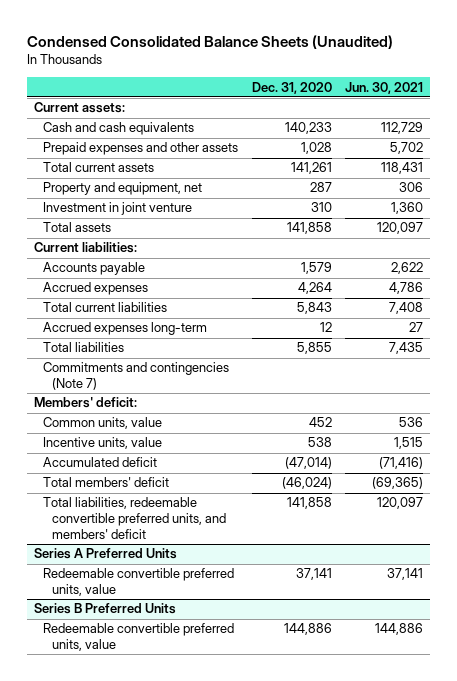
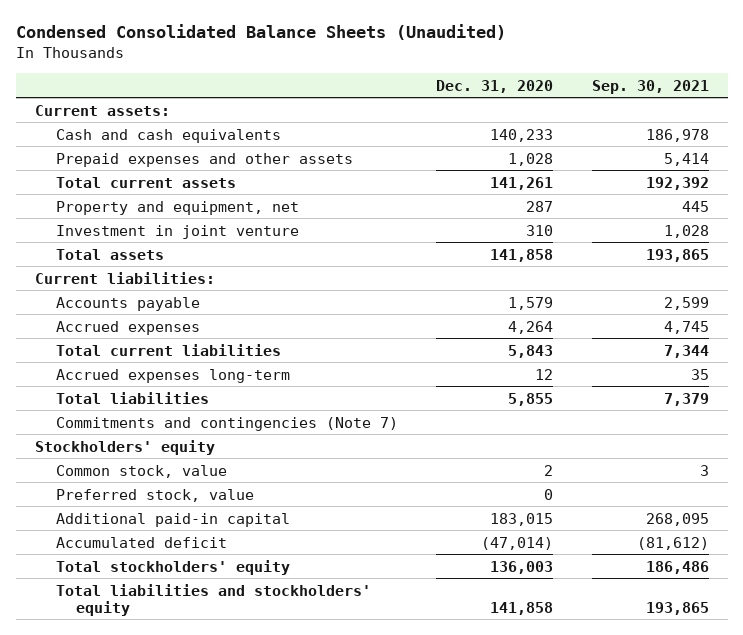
[345,81,424,94] Jun. 30, 2021 -> none
none -> [591,79,709,94] Sep. 30, 2021
[33,397,137,409] Members' deficit: -> none
[42,437,162,450] Incentive units, value -> none
none -> [34,439,215,455] Stockholders' equity
[42,417,162,430] Common units, value -> [55,464,227,478] Common stock, value
[308,417,332,428] 452 -> [544,464,554,476] 2
none -> [55,488,254,502] Preferred stock, value
none -> [55,512,290,527] Additional paid-in capital
[42,477,169,488] Total members' deficit -> none
[33,548,177,560] Series A Preferred Units -> none
[42,568,234,597] Redeemable convertible preferred units, value -> none
[33,603,176,615] Series B Preferred Units -> none
[42,623,234,652] Redeemable convertible preferred units, value -> none
none -> [55,559,290,575] Total stockholders' equity
[42,497,227,539] Total liabilities, redeemable convertible preferred units, and members' deficit -> [55,583,371,616] Total liabilities and stockholders' equity

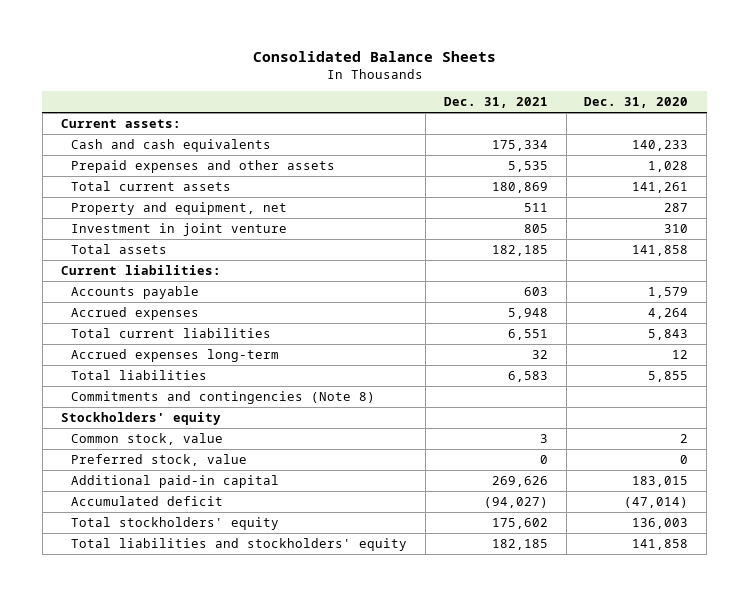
[15,24,506,41] Condensed Consolidated Balance Sheets (Unaudited) -> [252,50,496,62] Consolidated Balance Sheets
[591,79,709,94] Sep. 30, 2021 -> none
none -> [443,97,548,109] Dec. 31, 2021
[55,416,398,431] Commitments and contingencies (Note 7) -> [71,390,376,404] Commitments and contingencies (Note 8)

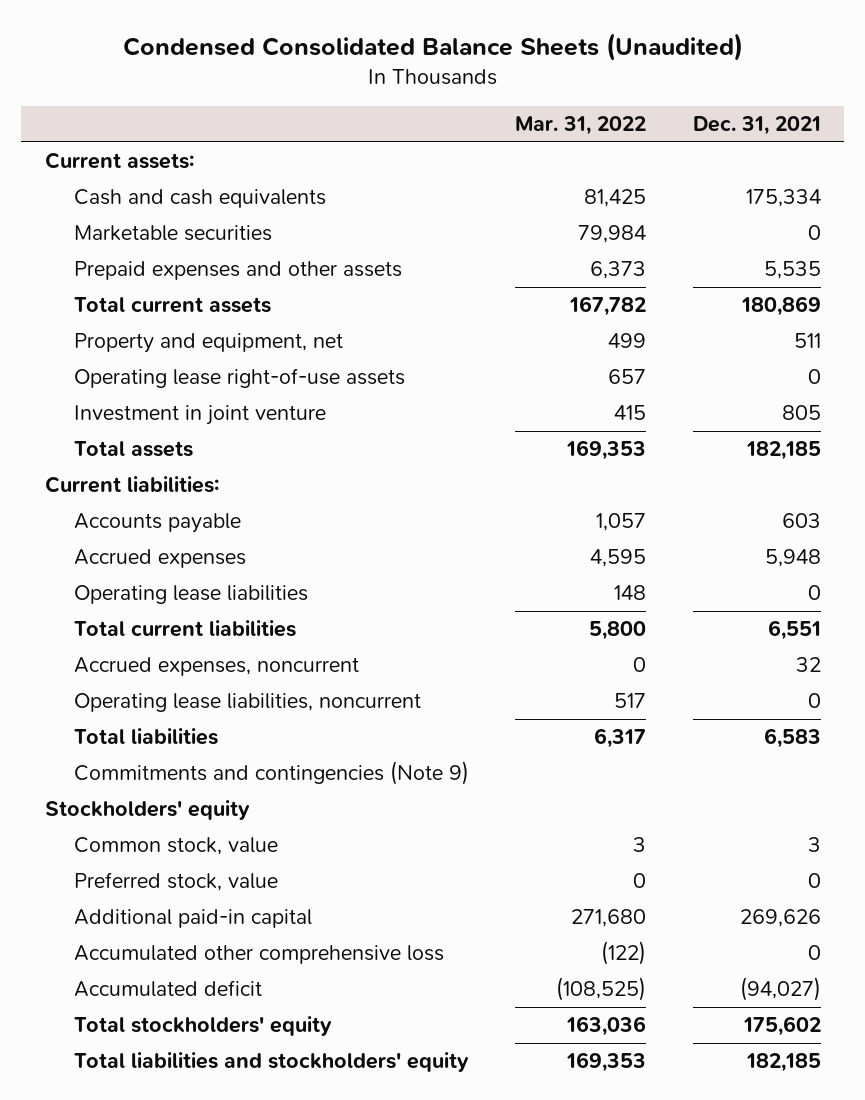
[252,50,496,62] Consolidated Balance Sheets -> [122,32,743,61] Condensed Consolidated Balance Sheets (Unaudited)
[584,97,689,109] Dec. 31, 2020 -> none
none -> [515,115,647,135] Mar. 31, 2022
none -> [73,225,272,242] Marketable securities
none -> [73,368,405,389] Operating lease right-of-use assets
none -> [73,585,308,605] Operating lease liabilities
[71,348,280,362] Accrued expenses long-term -> [73,657,359,677] Accrued expenses, noncurrent
none -> [73,693,421,713] Operating lease liabilities, noncurrent
[71,390,376,404] Commitments and contingencies (Note 8) -> [73,761,469,786] Commitments and contingencies (Note 9)
none -> [73,945,444,965] Accumulated other comprehensive loss

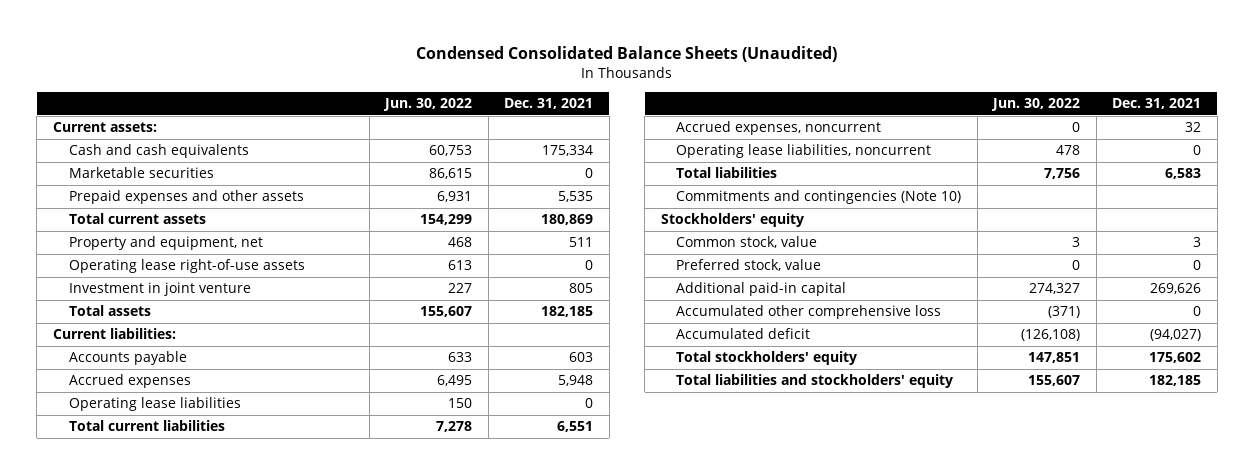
[515,115,647,135] Mar. 31, 2022 -> none
none -> [383,98,473,112] Jun. 30, 2022
[73,761,469,786] Commitments and contingencies (Note 9) -> [676,190,962,205] Commitments and contingencies (Note 10)

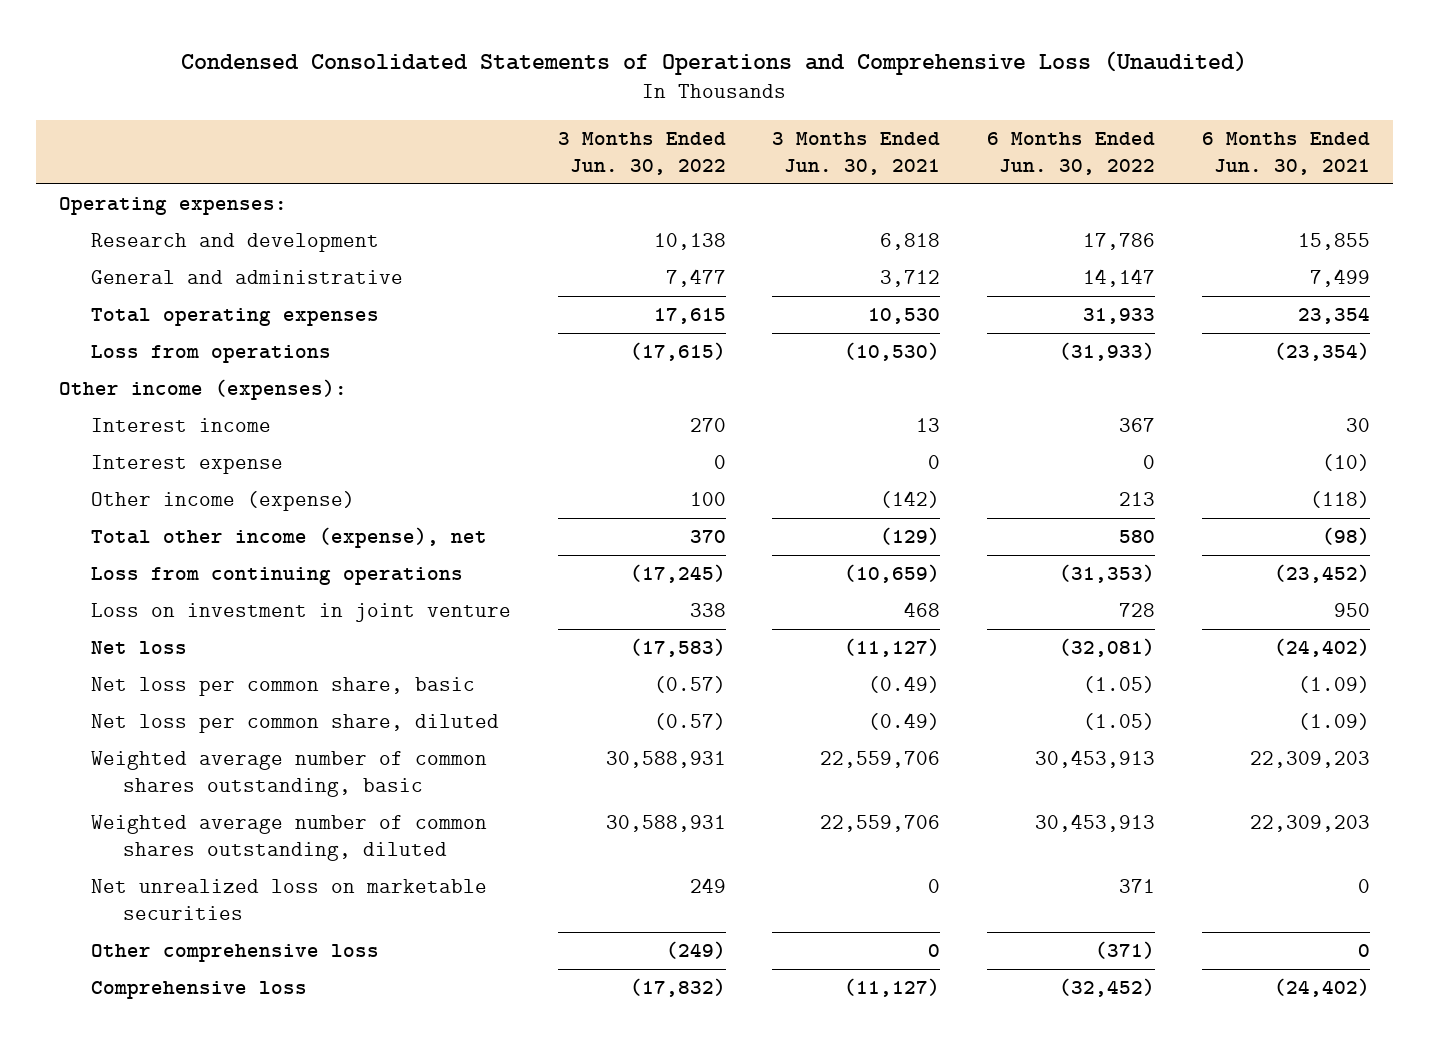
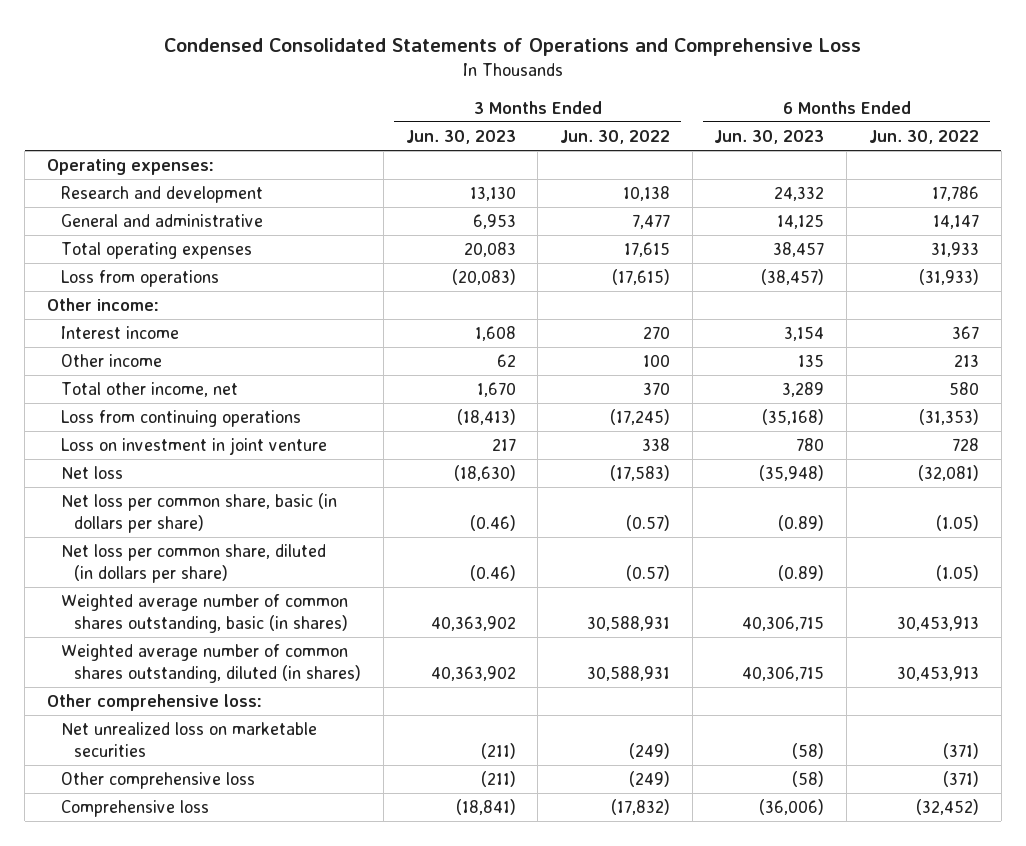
[181,51,1248,76] Condensed Consolidated Statements of Operations and Comprehensive Loss (Unaudited) -> [163,38,861,57] Condensed Consolidated Statements of Operations and Comprehensive Loss
[772,132,941,175] 3 Months Ended Jun. 30, 2021 -> none
[1201,132,1370,175] 6 Months Ended Jun. 30, 2021 -> none
none -> [405,130,516,145] Jun. 30, 2023
none -> [714,130,825,145] Jun. 30, 2023
[59,379,348,401] Other income (expenses): -> [47,298,160,312] Other income:
[90,455,283,475] Interest expense -> none
[90,491,355,512] Other income (expense) -> [60,354,162,368] Other income
[90,527,487,549] Total other income (expense), net -> [60,382,238,398] Total other income, net
[90,677,475,697] Net loss per common share, basic -> [60,493,337,534] Net loss per common share, basic (in dollars per share)
[90,714,499,734] Net loss per common share, diluted -> [60,544,326,584] Net loss per common share, diluted (in dollars per share)
[90,751,487,797] Weighted average number of common shares outstanding, basic -> [60,594,349,634] Weighted average number of common shares outstanding, basic (in shares)
[90,815,487,861] Weighted average number of common shares outstanding, diluted -> [60,644,362,684] Weighted average number of common shares outstanding, diluted (in shares)
none -> [47,694,263,712] Other comprehensive loss:
[689,878,726,894] 249 -> [628,743,670,760] (249)
[1119,879,1156,894] 371 -> [942,743,979,760] (371)

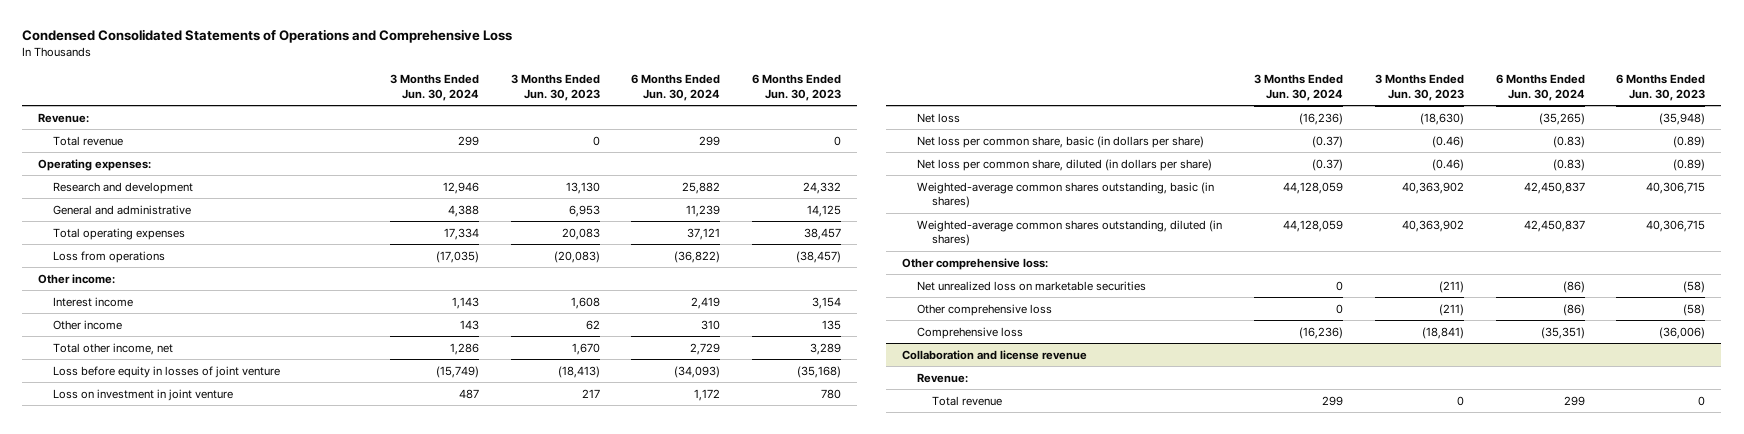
[559,130,670,145] Jun. 30, 2022 -> none
[868,130,979,145] Jun. 30, 2022 -> none
none -> [389,74,479,101] 3 Months Ended Jun. 30, 2024
none -> [631,74,721,101] 6 Months Ended Jun. 30, 2024
none -> [38,112,90,123] Revenue:
none -> [52,135,123,146] Total revenue
[60,410,301,428] Loss from continuing operations -> [52,365,280,378] Loss before equity in losses of joint venture
[60,594,349,634] Weighted average number of common shares outstanding, basic (in shares) -> [917,181,1215,209] Weighted-average common shares outstanding, basic (in shares)
[60,644,362,684] Weighted average number of common shares outstanding, diluted (in shares) -> [917,219,1223,247] Weighted-average common shares outstanding, diluted (in shares)
none -> [902,349,1088,360] Collaboration and license revenue
none -> [917,372,969,383] Revenue:
none -> [932,395,1003,406] Total revenue

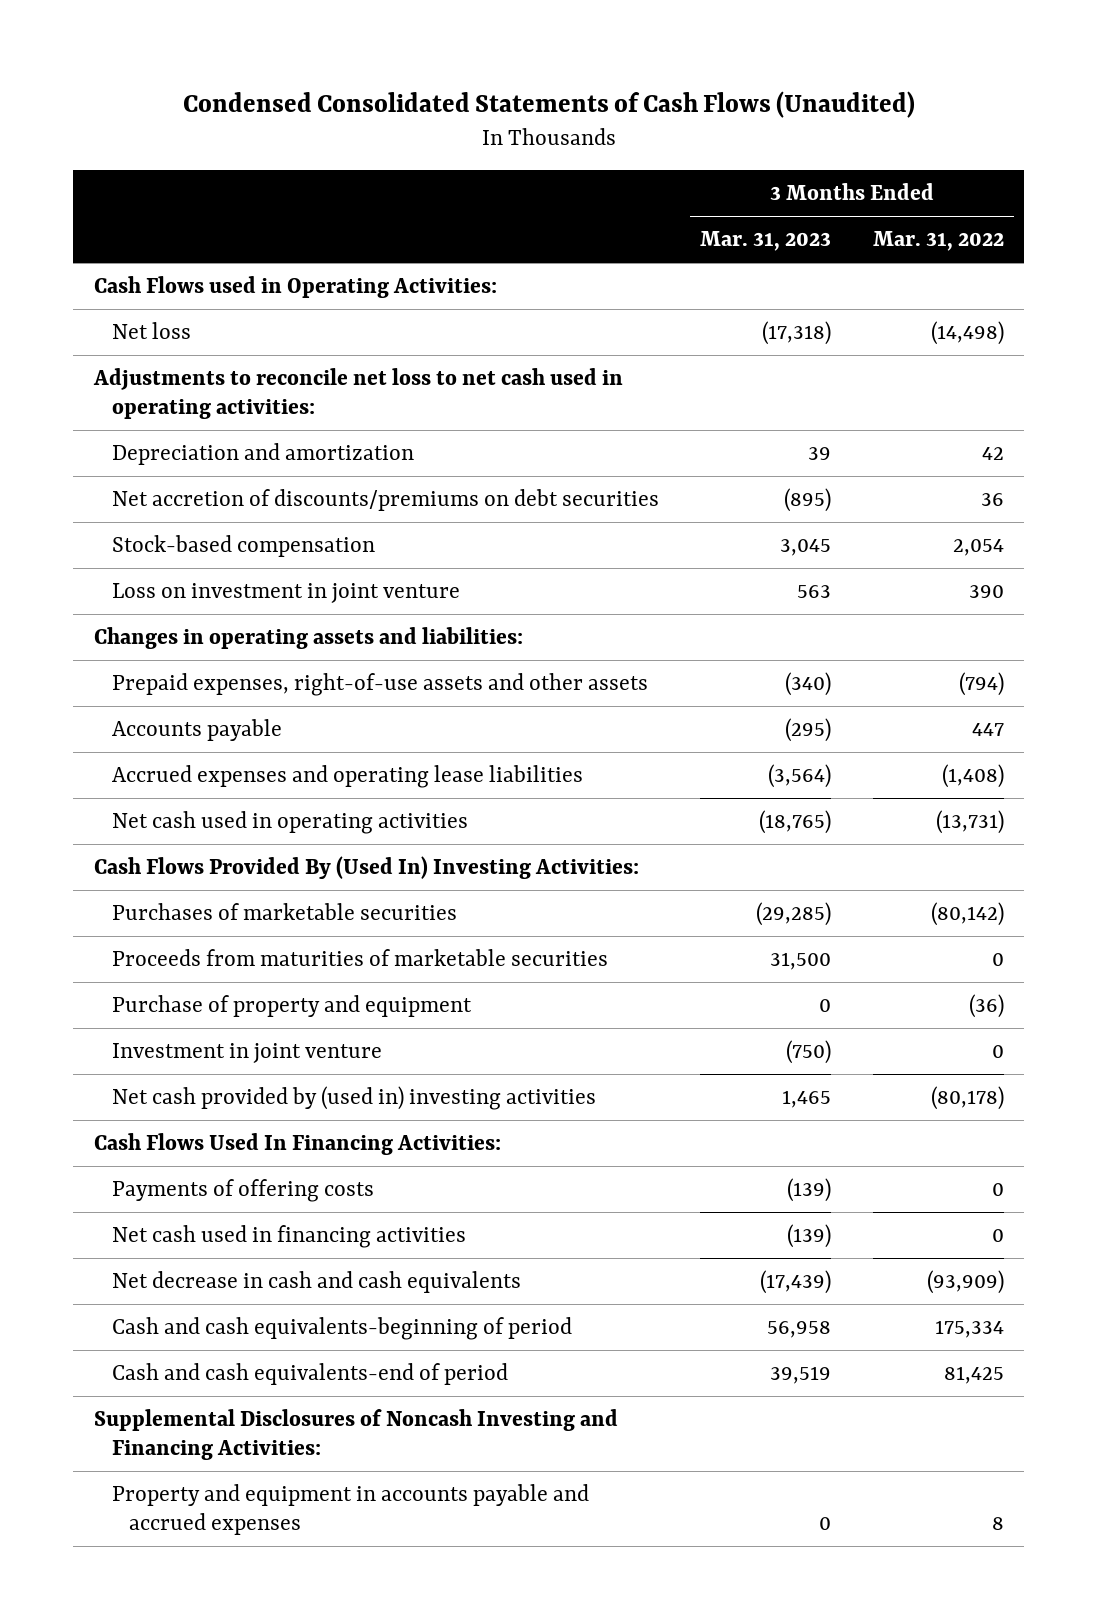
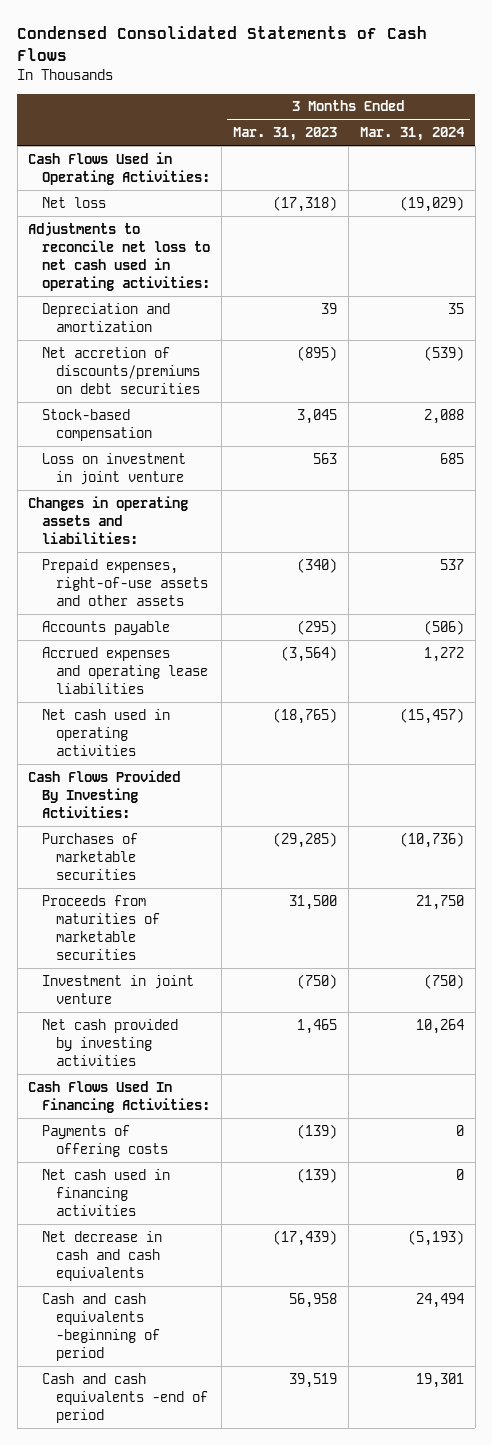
[182,90,915,118] Condensed Consolidated Statements of Cash Flows (Unaudited) -> [17,25,428,61] Condensed Consolidated Statements of Cash Flows
[872,231,1004,252] Mar. 31, 2022 -> none
none -> [359,127,465,142] Mar. 31, 2024
[94,276,498,299] Cash Flows used in Operating Activities: -> [28,151,211,185] Cash Flows Used in Operating Activities:
[94,856,640,880] Cash Flows Provided By (Used In) Investing Activities: -> [28,769,181,818] Cash Flows Provided By Investing Activities:
[111,995,472,1018] Purchase of property and equipment -> none
[111,1086,596,1111] Net cash provided by (used in) investing activities -> [42,1018,179,1066] Net cash provided by investing activities
[94,1409,619,1461] Supplemental Disclosures of Noncash Investing and Financing Activities: -> none
[111,1484,589,1536] Property and equipment in accounts payable and accrued expenses -> none
[111,1317,572,1341] Cash and cash equivalents-beginning of period -> [42,1292,160,1361] Cash and cash equivalents -beginning of period
[111,1363,508,1386] Cash and cash equivalents-end of period -> [42,1372,208,1423] Cash and cash equivalents -end of period

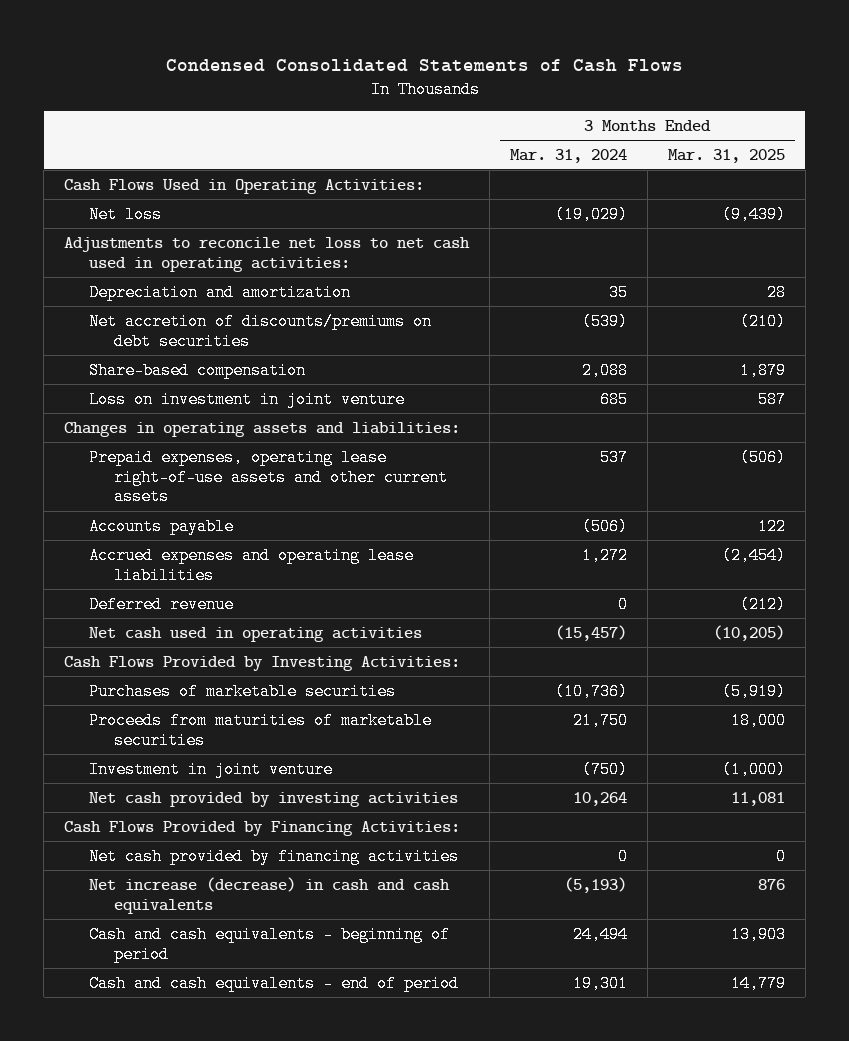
[233,127,338,142] Mar. 31, 2023 -> none
none -> [667,148,785,163] Mar. 31, 2025
[42,408,152,441] Stock-based compensation -> [89,361,307,379] Share-based compensation
[42,558,208,606] Prepaid expenses, right-of-use assets and other assets -> [89,448,449,506] Prepaid expenses, operating lease right-of-use assets and other current assets
none -> [89,595,235,613] Deferred revenue
[28,769,181,818] Cash Flows Provided By Investing Activities: -> [64,655,461,671] Cash Flows Provided by Investing Activities:
[42,1124,168,1157] Payments of offering costs -> none
[28,1080,211,1113] Cash Flows Used In Financing Activities: -> [64,820,461,836] Cash Flows Provided by Financing Activities:
[42,1168,171,1216] Net cash used in financing activities -> [89,847,460,865] Net cash provided by financing activities
[42,1230,163,1281] Net decrease in cash and cash equivalents -> [89,876,451,914] Net increase (decrease) in cash and cash equivalents
[42,1292,160,1361] Cash and cash equivalents -beginning of period -> [89,925,451,963] Cash and cash equivalents - beginning of period
[42,1372,208,1423] Cash and cash equivalents -end of period -> [89,974,460,992] Cash and cash equivalents - end of period

